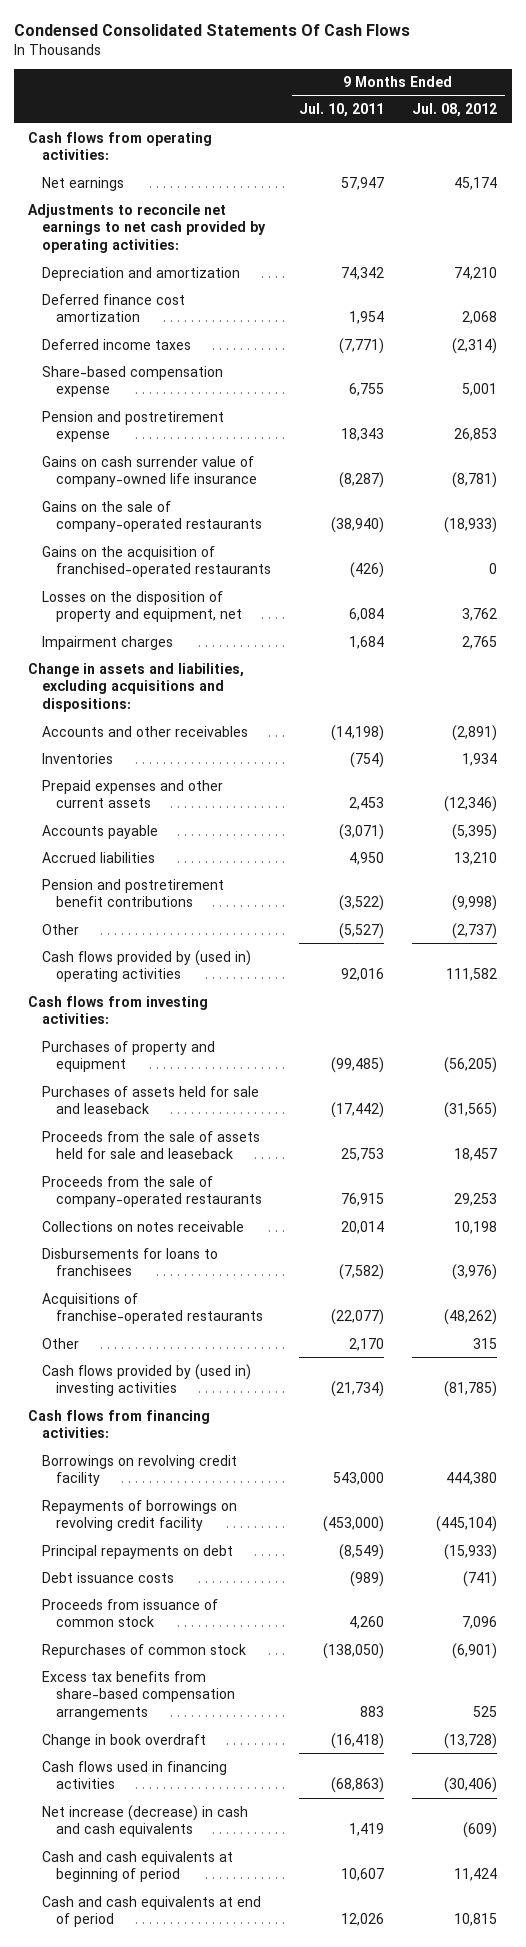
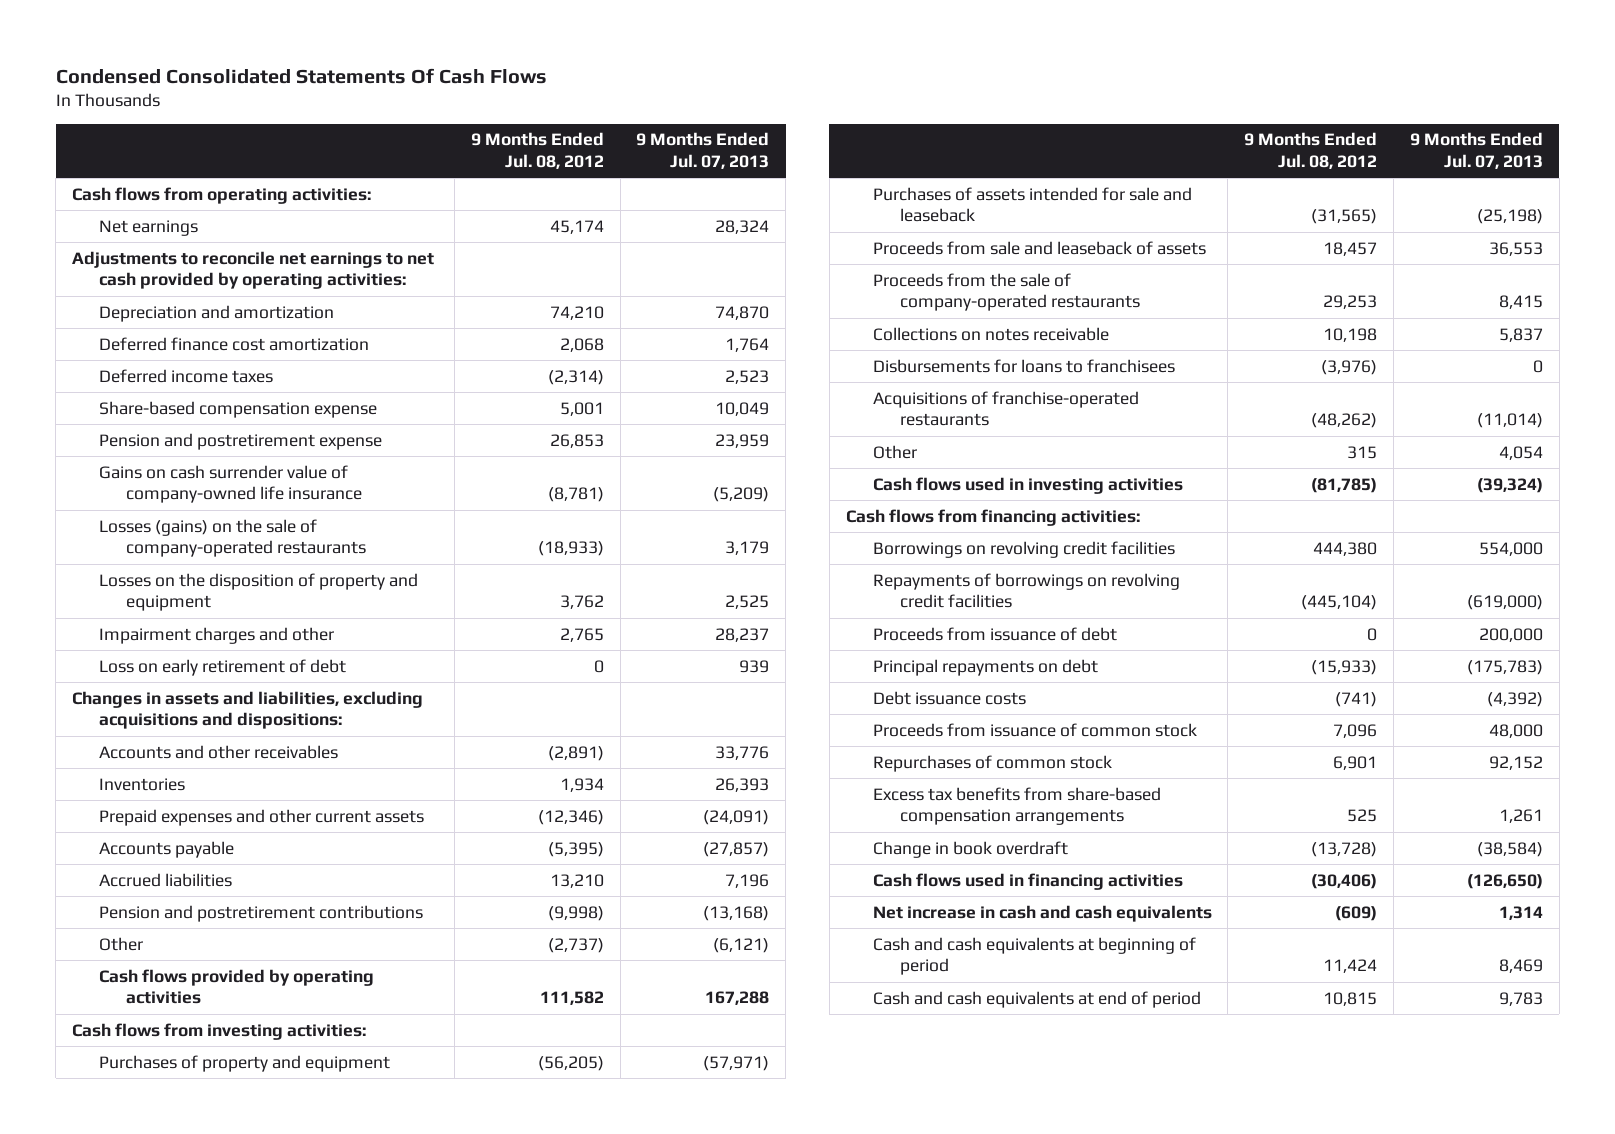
[299,103,385,118] Jul. 10, 2011 -> none
none -> [636,132,770,169] 9 Months Ended Jul. 07, 2013
[42,545,271,578] Gains on the acquisition of franchised-operated restaurants -> none
[42,500,262,533] Gains on the sale of company-operated restaurants -> [99,518,367,558] Losses (gains) on the sale of company-operated restaurants
[42,590,242,623] Losses on the disposition of property and equipment, net -> [99,572,419,612] Losses on the disposition of property and equipment
[42,635,174,650] Impairment charges -> [99,626,335,644] Impairment charges and other
none -> [99,658,347,676] Loss on early retirement of debt
[28,662,245,713] Change in assets and liabilities, excluding acquisitions and dispositions: -> [72,690,424,730] Changes in assets and liabilities, excluding acquisitions and dispositions:
[42,878,225,908] Pension and postretirement benefit contributions -> [99,904,424,922] Pension and postretirement contributions
[42,949,252,983] Cash flows provided by (used in) operating activities -> [99,968,375,1005] Cash flows provided by operating activities
[42,1085,260,1115] Purchases of assets held for sale and leaseback -> [872,186,1192,223] Purchases of assets intended for sale and leaseback
[42,1130,261,1160] Proceeds from the sale of assets held for sale and leaseback -> [872,240,1206,255] Proceeds from sale and leaseback of assets
[42,1363,252,1397] Cash flows provided by (used in) investing activities -> [872,476,1183,494] Cash flows used in investing activities
[42,1454,238,1487] Borrowings on revolving credit facility -> [872,540,1175,558] Borrowings on revolving credit facilities
[42,1499,238,1532] Repayments of borrowings on revolving credit facility -> [872,572,1180,609] Repayments of borrowings on revolving credit facilities
none -> [872,626,1117,641] Proceeds from issuance of debt
[452,1642,498,1659] (6,901) -> [1333,755,1378,770] 6,901
[42,1804,249,1838] Net increase (decrease) in cash and cash equivalents -> [872,904,1212,922] Net increase in cash and cash equivalents

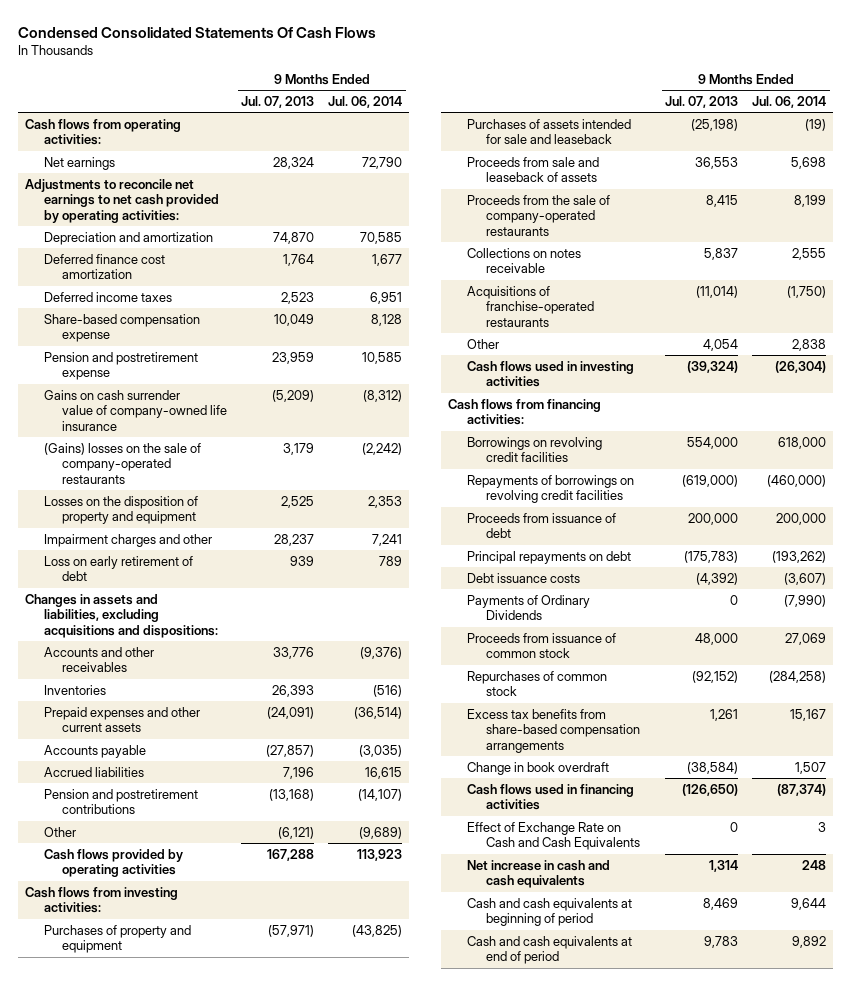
[470,132,604,169] 9 Months Ended Jul. 08, 2012 -> none
none -> [328,96,403,109] Jul. 06, 2014
[99,518,367,558] Losses (gains) on the sale of company-operated restaurants -> [43,442,201,485] (Gains) losses on the sale of company-operated restaurants
[872,358,1175,373] Disbursements for loans to franchisees -> none
none -> [467,594,591,621] Payments of Ordinary Dividends
[1488,755,1543,770] 92,152 -> [692,670,739,683] (92,152)
none -> [467,821,641,851] Effect of Exchange Rate on Cash and Cash Equivalents

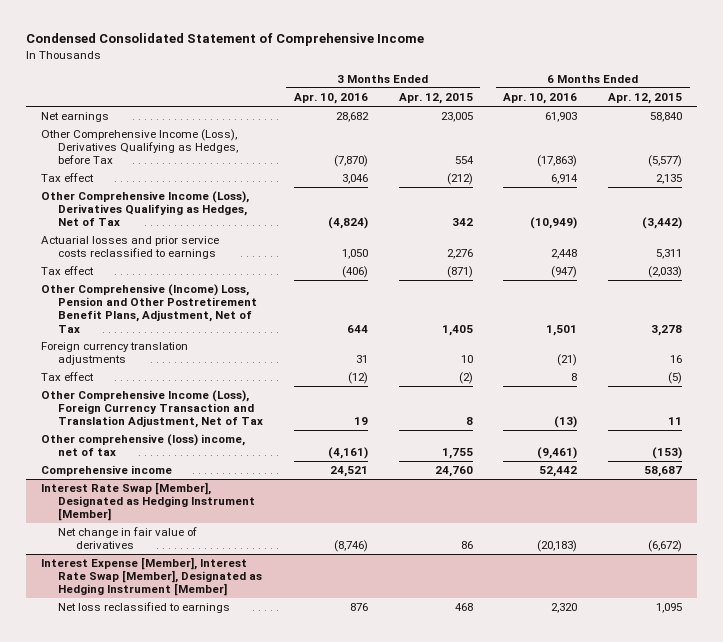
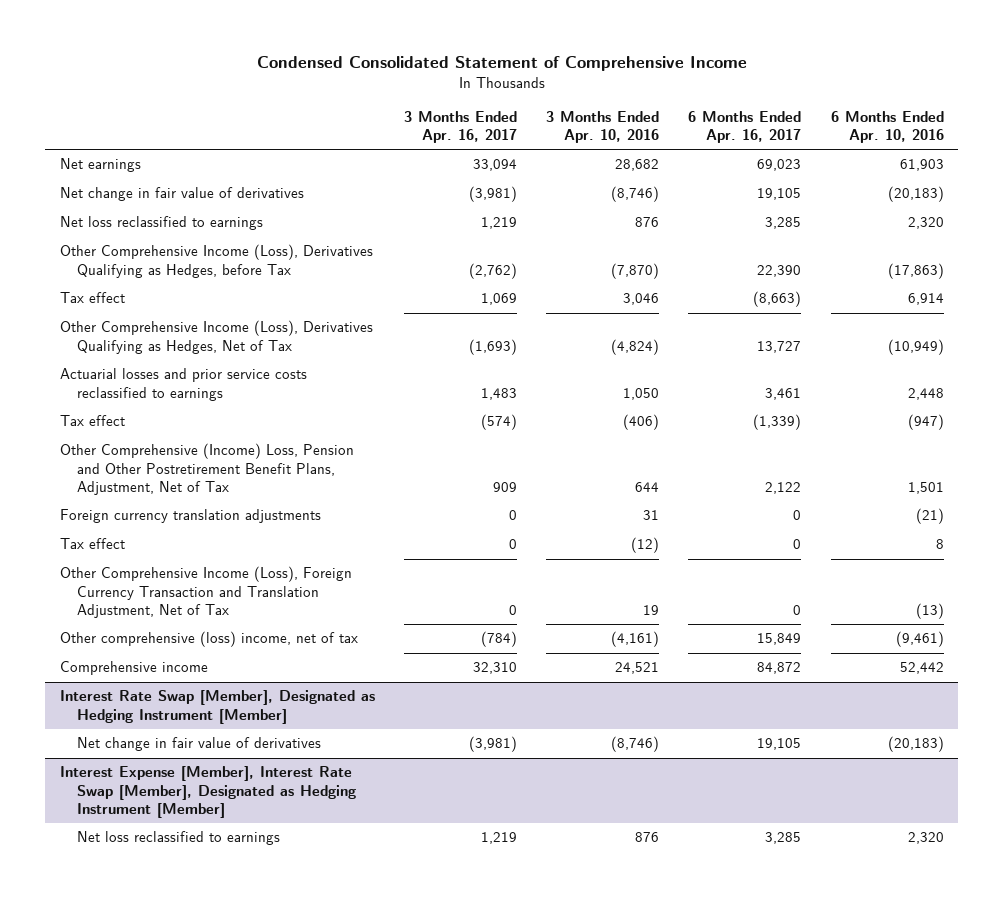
[398,93,473,105] Apr. 12, 2015 -> none
[607,93,682,105] Apr. 12, 2015 -> none
none -> [403,110,517,144] 3 Months Ended Apr. 16, 2017
none -> [688,110,802,144] 6 Months Ended Apr. 16, 2017
none -> [59,187,304,202] Net change in fair value of derivatives
none -> [59,216,263,231] Net loss reclassified to earnings

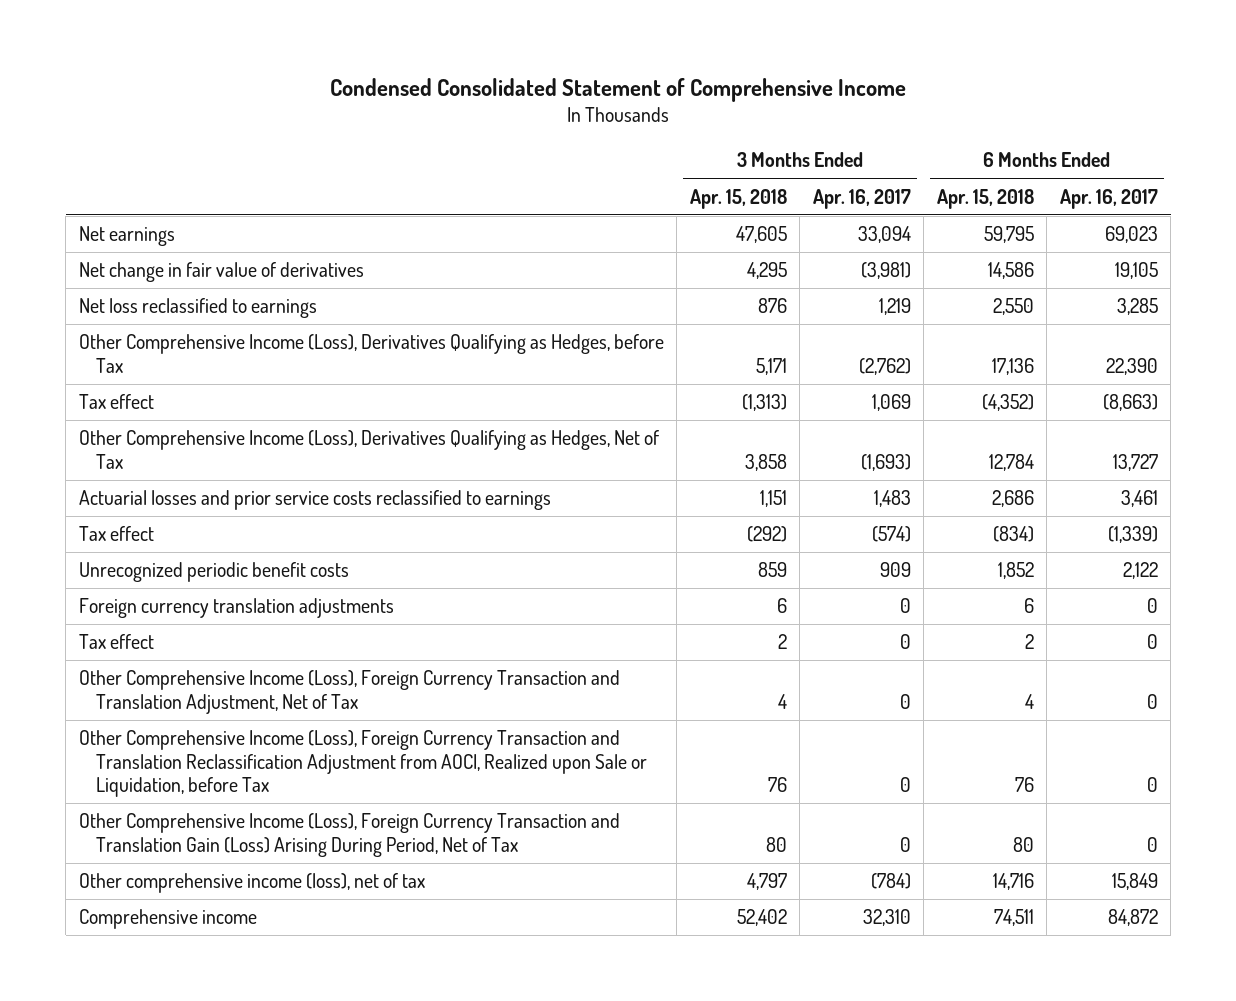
[546,110,660,144] 3 Months Ended Apr. 10, 2016 -> none
[830,110,944,144] 6 Months Ended Apr. 10, 2016 -> none
none -> [689,188,787,209] Apr. 15, 2018
none -> [936,188,1034,209] Apr. 15, 2018
[59,443,354,495] Other Comprehensive (Income) Loss, Pension and Other Postretirement Benefit Plans, Adjustment, Net of Tax -> [78,562,349,583] Unrecognized periodic benefit costs
none -> [78,730,648,797] Other Comprehensive Income (Loss), Foreign Currency Transaction and Translation Reclassification Adjustment from AOCI, Realized upon Sale or Liquidation, before Tax
none -> [78,813,620,857] Other Comprehensive Income (Loss), Foreign Currency Transaction and Translation Gain (Loss) Arising During Period, Net of Tax
[59,631,358,648] Other comprehensive (loss) income, net of tax -> [78,873,425,894] Other comprehensive income (loss), net of tax
[59,690,375,724] Interest Rate Swap [Member], Designated as Hedging Instrument [Member] -> none
[77,737,322,752] Net change in fair value of derivatives -> none
[59,766,357,818] Interest Expense [Member], Interest Rate Swap [Member], Designated as Hedging Instrument [Member] -> none
[77,831,281,846] Net loss reclassified to earnings -> none

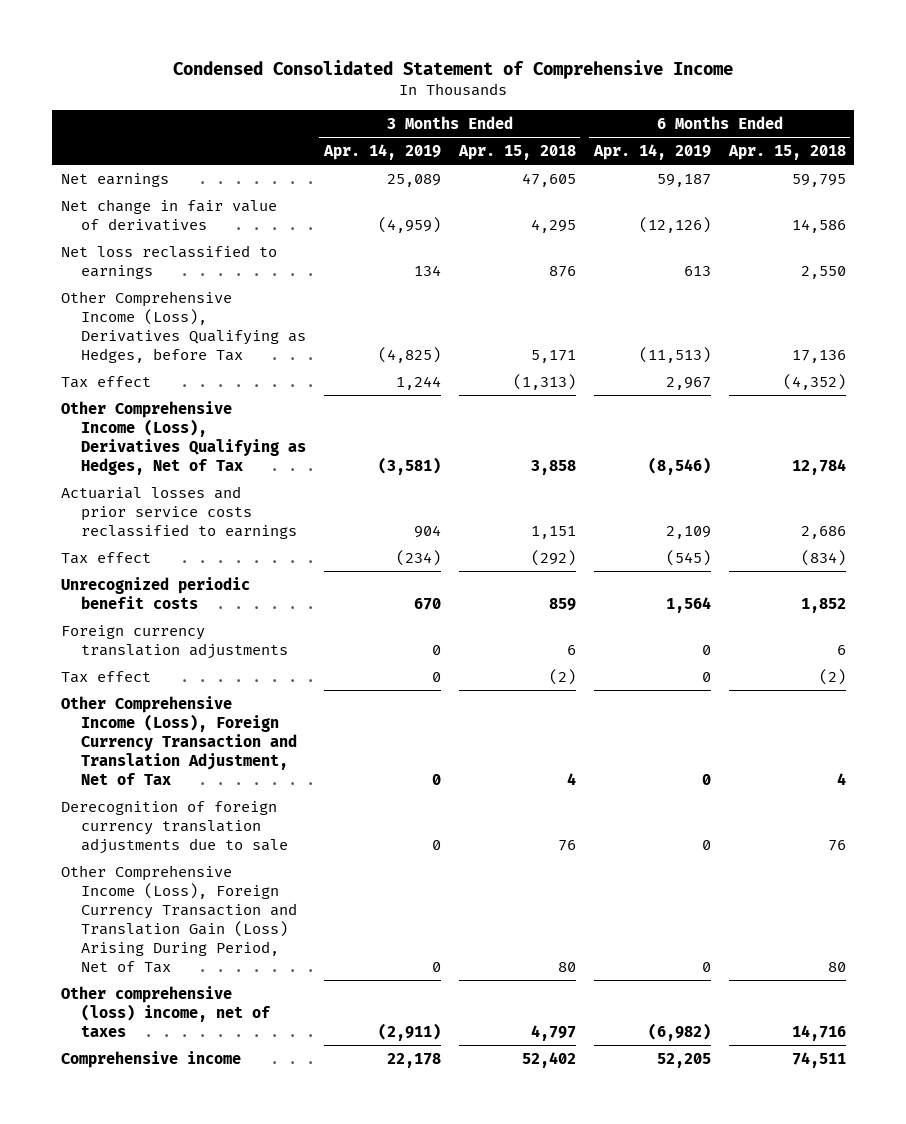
[812,188,911,209] Apr. 16, 2017 -> none
[1059,188,1158,209] Apr. 16, 2017 -> none
none -> [322,143,441,160] Apr. 14, 2019
none -> [592,143,711,160] Apr. 14, 2019
[777,634,787,650] 2 -> [548,668,576,685] (2)
[1024,634,1034,650] 2 -> [818,668,846,685] (2)
[78,730,648,797] Other Comprehensive Income (Loss), Foreign Currency Transaction and Translation Reclassification Adjustment from AOCI, Realized upon Sale or Liquidation, before Tax -> [60,800,288,854] Derecognition of foreign currency translation adjustments due to sale
[78,873,425,894] Other comprehensive income (loss), net of tax -> [60,985,271,1037] Other comprehensive (loss) income, net of taxes

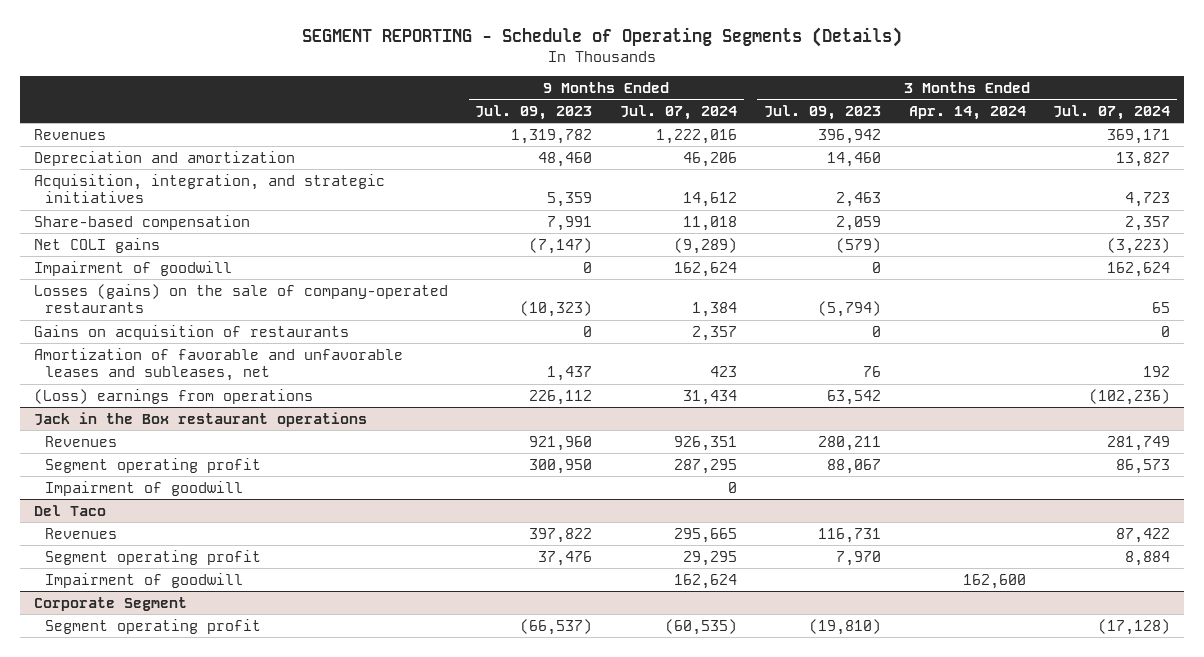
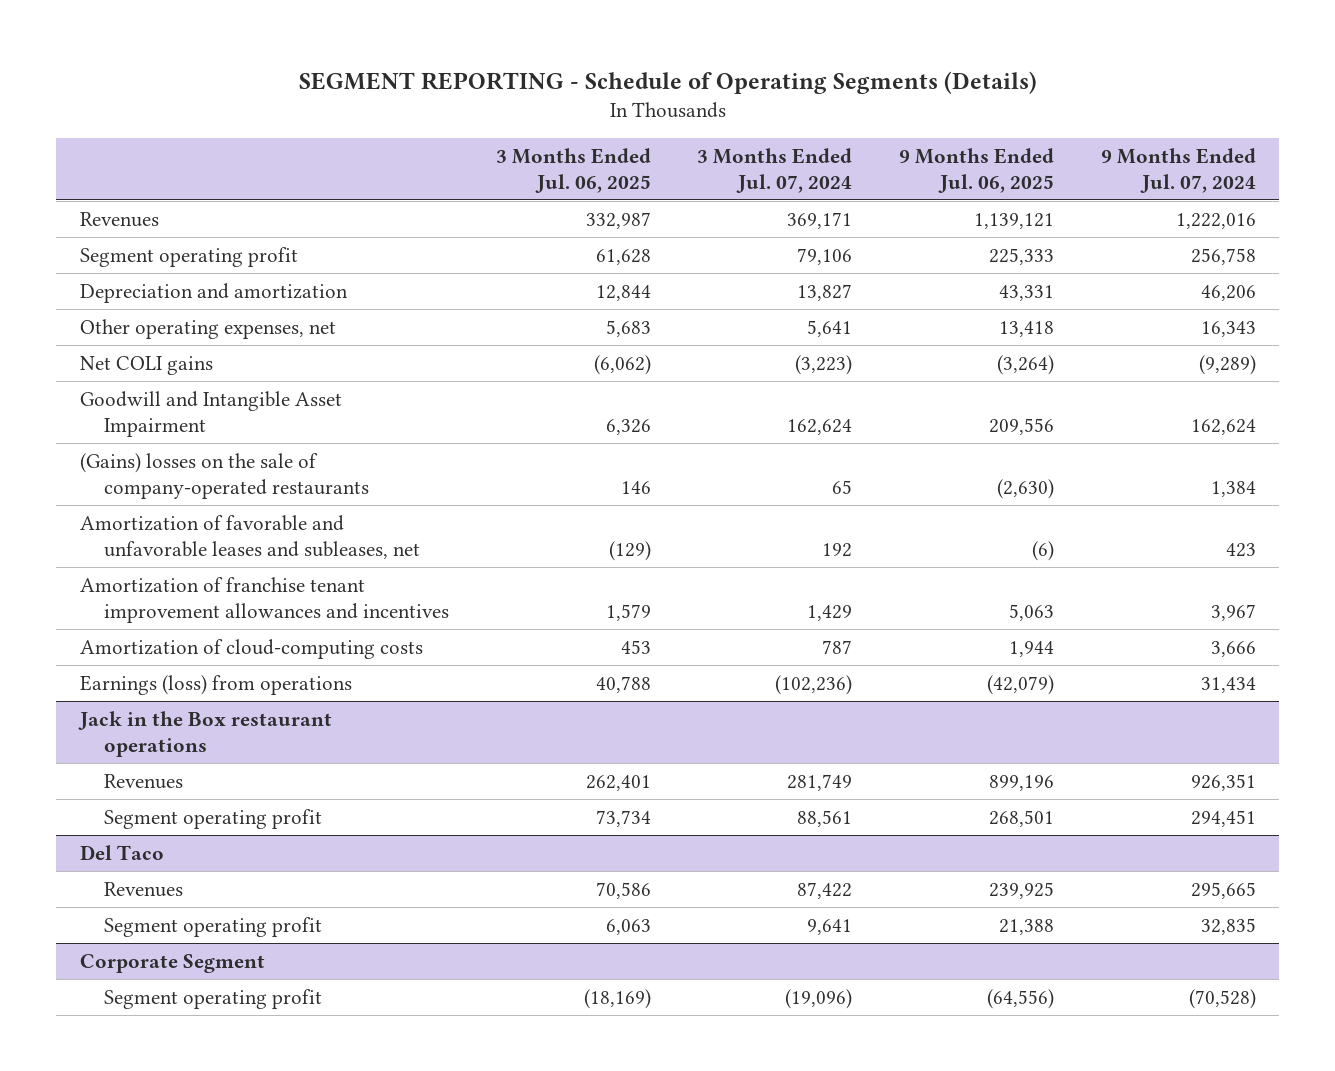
[475,104,593,120] Jul. 09, 2023 -> none
[764,104,882,120] Jul. 09, 2023 -> none
[908,105,1026,120] Apr. 14, 2024 -> none
none -> [495,147,651,193] 3 Months Ended Jul. 06, 2025
none -> [898,147,1054,193] 9 Months Ended Jul. 06, 2025
none -> [79,246,298,267] Segment operating profit
[33,173,385,204] Acquisition, integration, and strategic initiatives -> none
[33,214,250,230] Share-based compensation -> none
none -> [79,318,336,339] Other operating expenses, net
[33,324,349,340] Gains on acquisition of restaurants -> none
[33,260,232,276] Impairment of goodwill -> [79,390,342,437] Goodwill and Intangible Asset Impairment
[33,283,448,314] Losses (gains) on the sale of company-operated restaurants -> [79,452,370,499] (Gains) losses on the sale of company-operated restaurants
none -> [79,576,450,623] Amortization of franchise tenant improvement allowances and incentives
none -> [79,638,423,659] Amortization of cloud-computing costs
[33,388,313,404] (Loss) earnings from operations -> [79,674,352,695] Earnings (loss) from operations
[44,480,243,496] Impairment of goodwill -> none
[673,458,737,474] 287,295 -> [1190,809,1256,827] 294,451
[1116,458,1171,474] 86,573 -> [797,809,853,827] 88,561
[44,572,243,588] Impairment of goodwill -> none
[682,550,737,566] 29,295 -> [1200,917,1256,935] 32,835
[1125,550,1171,566] 8,884 -> [807,918,853,935] 9,641
[664,618,737,635] (60,535) -> [1188,988,1256,1009] (70,528)
[1098,618,1171,635] (17,128) -> [785,988,853,1009] (19,096)

